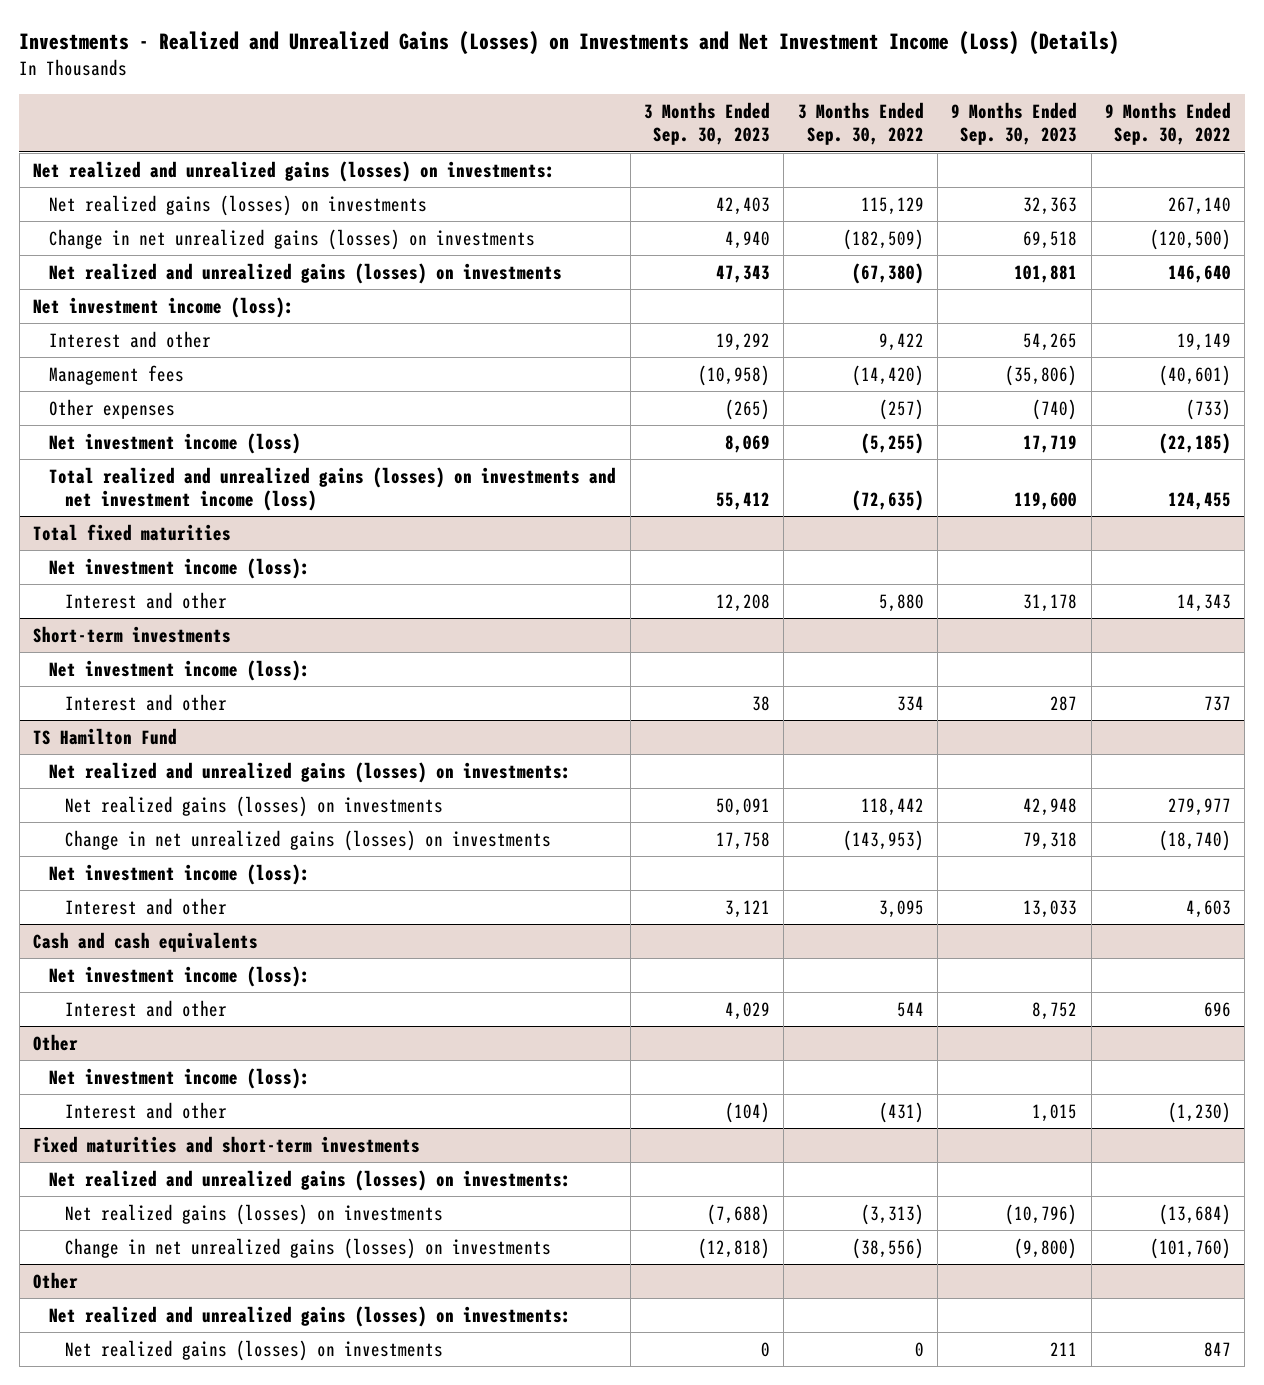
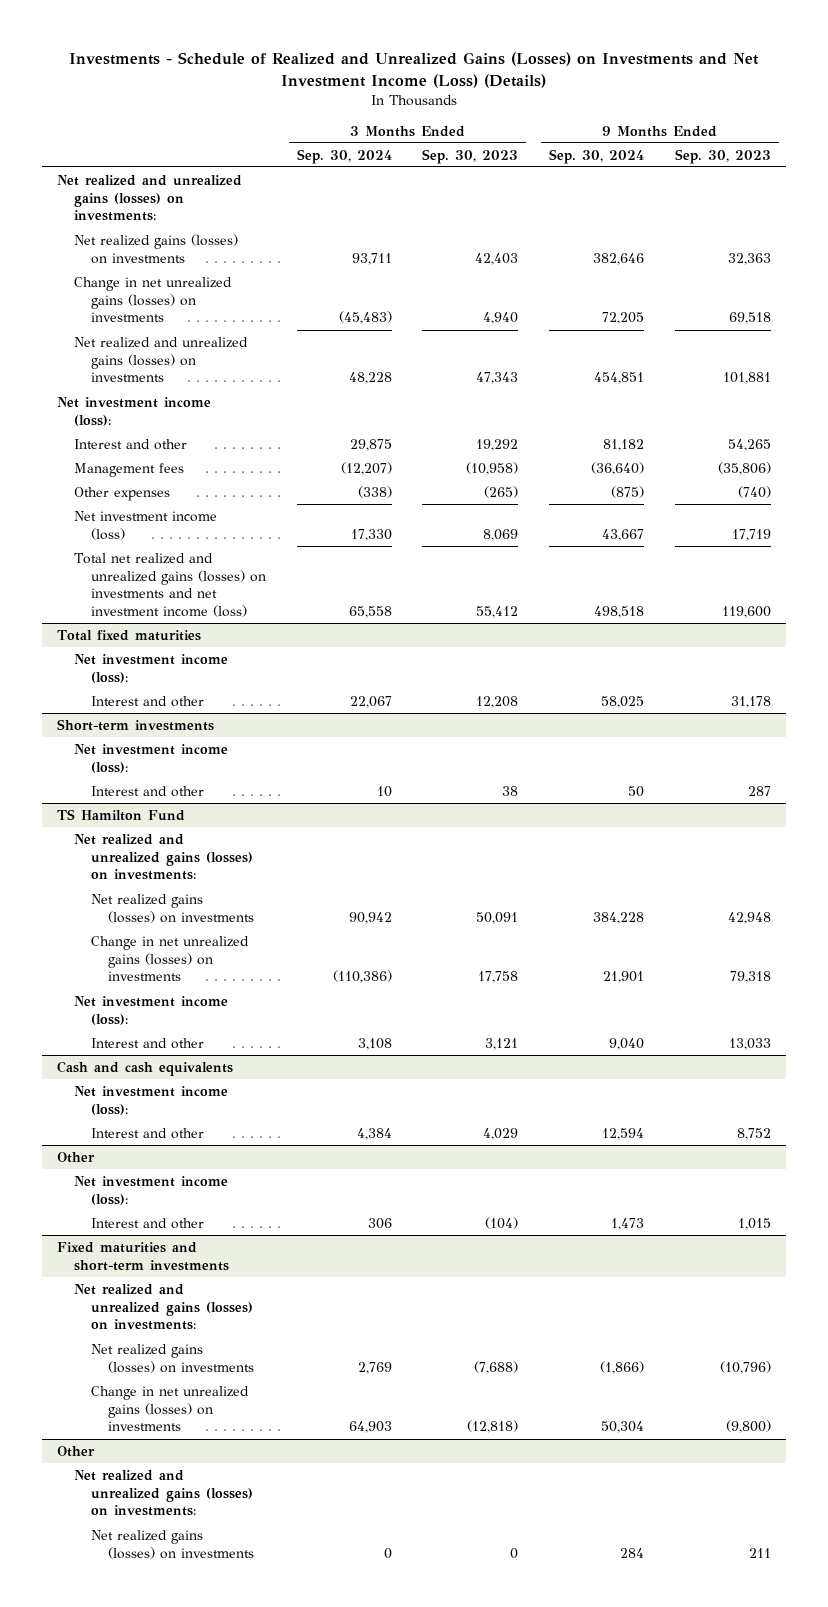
[19,31,1120,56] Investments - Realized and Unrealized Gains (Losses) on Investments and Net Investment Income (Loss) (Details) -> [68,51,759,88] Investments - Schedule of Realized and Unrealized Gains (Losses) on Investments and Net Investment Income (Loss) (Details)
[797,102,924,146] 3 Months Ended Sep. 30, 2022 -> none
[1105,102,1232,146] 9 Months Ended Sep. 30, 2022 -> none
none -> [296,148,392,164] Sep. 30, 2024
none -> [549,148,645,164] Sep. 30, 2024
[49,466,617,511] Total realized and unrealized gains (losses) on investments and net investment income (loss) -> [74,552,267,618] Total net realized and unrealized gains (losses) on investments and net investment income (loss)

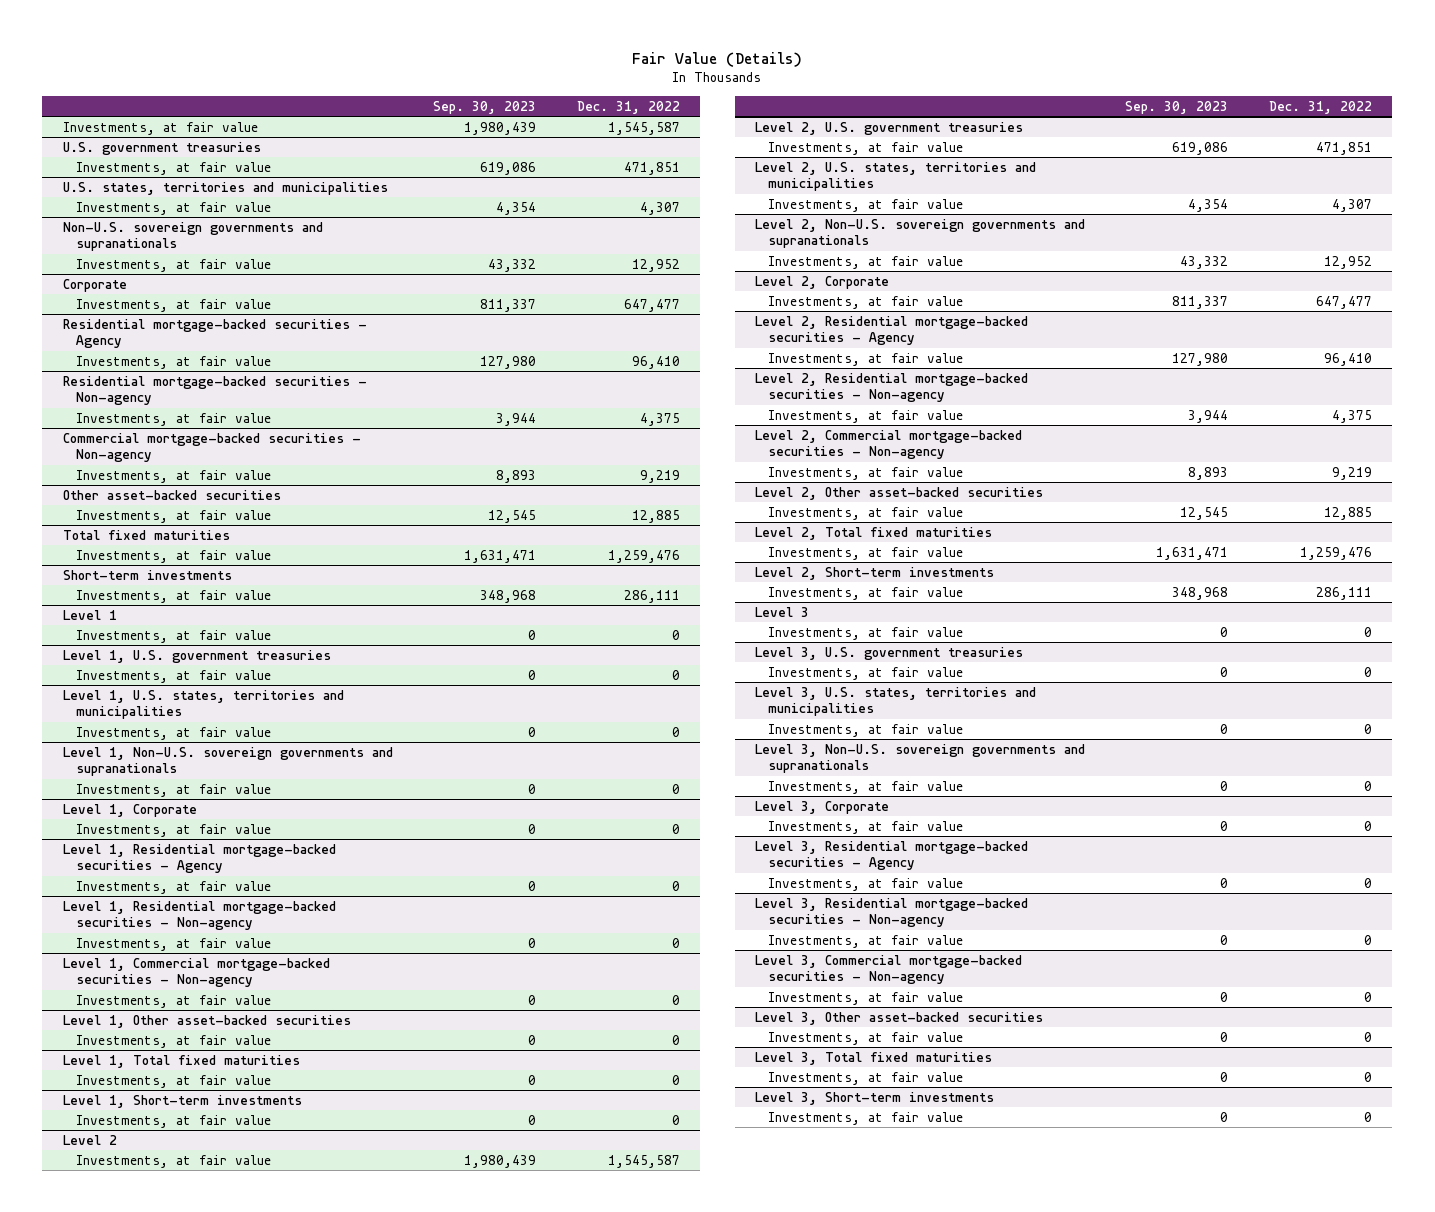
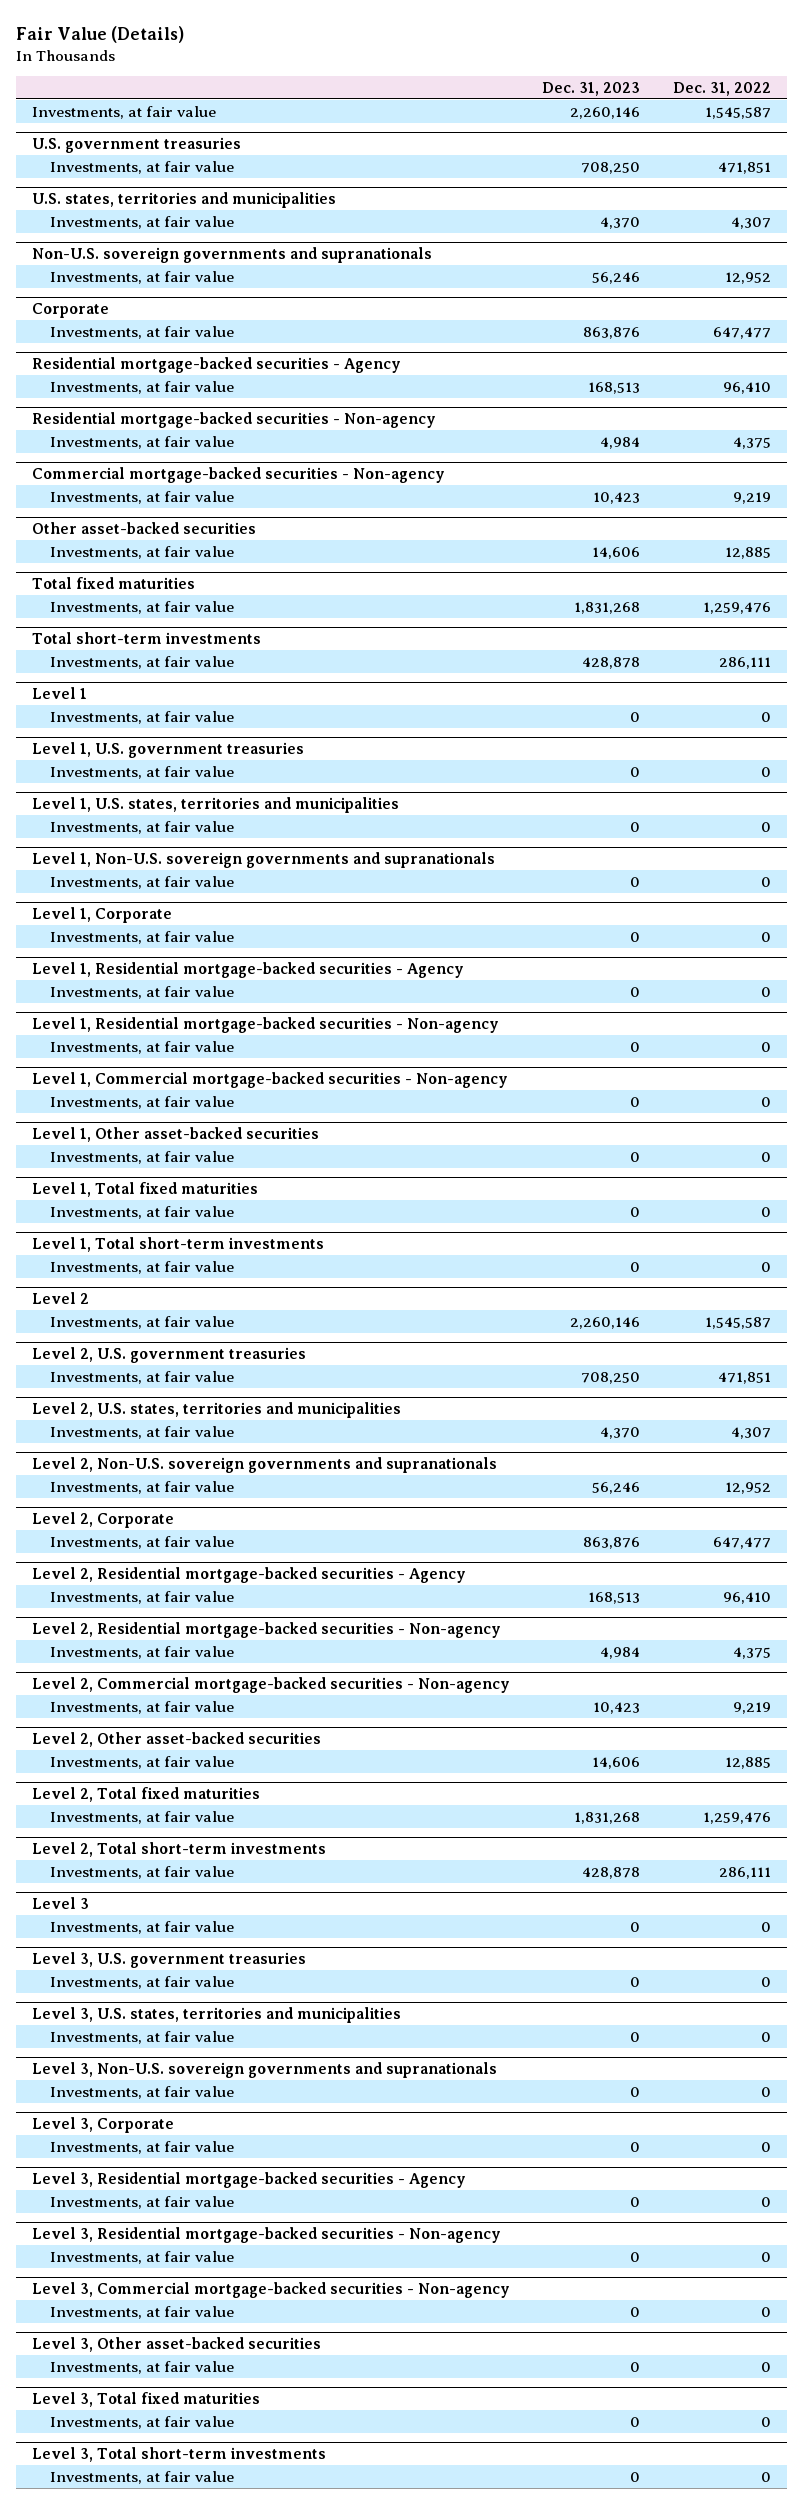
[433,100,537,114] Sep. 30, 2023 -> none
none -> [542,81,641,96] Dec. 31, 2023
[62,569,232,580] Short-term investments -> [32,631,262,644] Total short-term investments
[62,1094,302,1108] Level 1, Short-term investments -> [32,1236,325,1252] Level 1, Total short-term investments
[754,566,994,580] Level 2, Short-term investments -> [32,1841,327,1857] Level 2, Total short-term investments
[754,1091,994,1105] Level 3, Short-term investments -> [32,2446,327,2462] Level 3, Total short-term investments

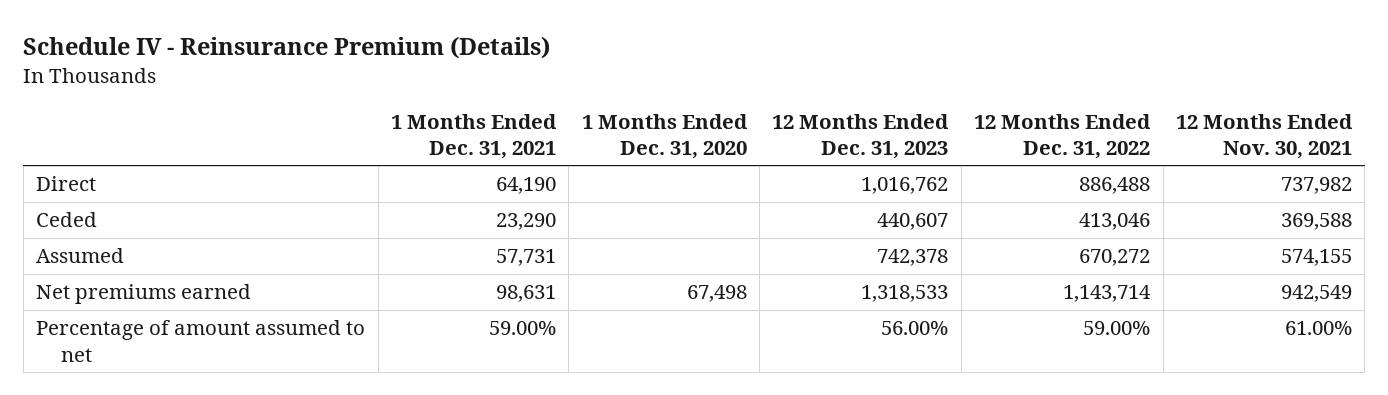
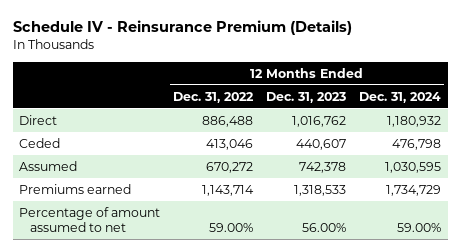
[390,113,557,160] 1 Months Ended Dec. 31, 2021 -> none
[581,113,748,160] 1 Months Ended Dec. 31, 2020 -> none
[1175,113,1353,160] 12 Months Ended Nov. 30, 2021 -> none
none -> [359,91,442,103] Dec. 31, 2024
[36,284,252,305] Net premiums earned -> [19,183,132,194] Premiums earned

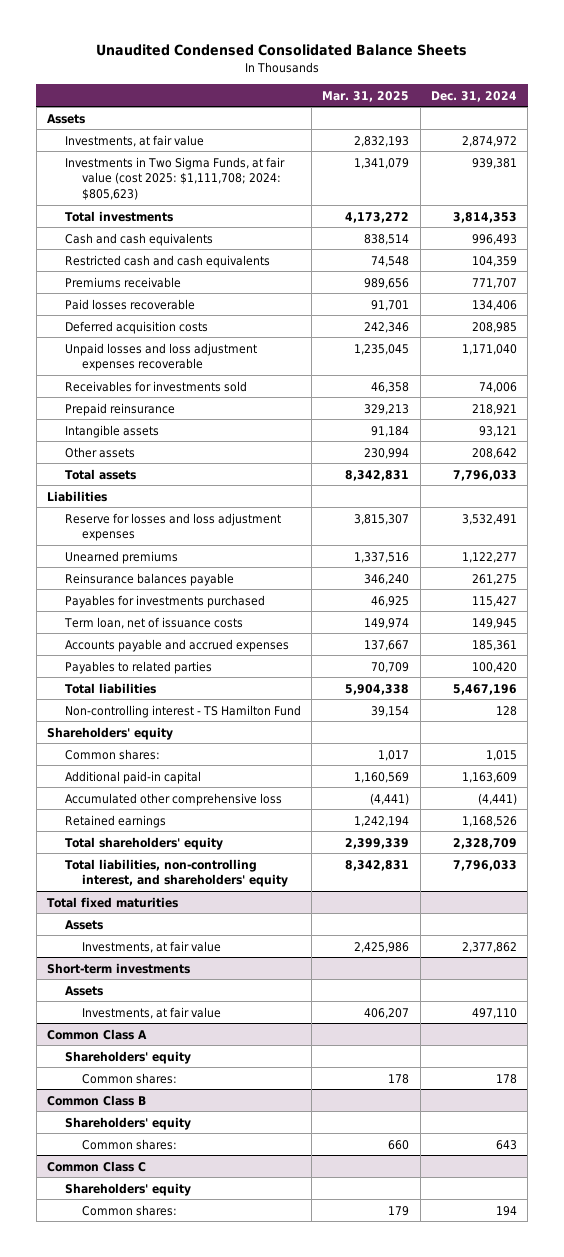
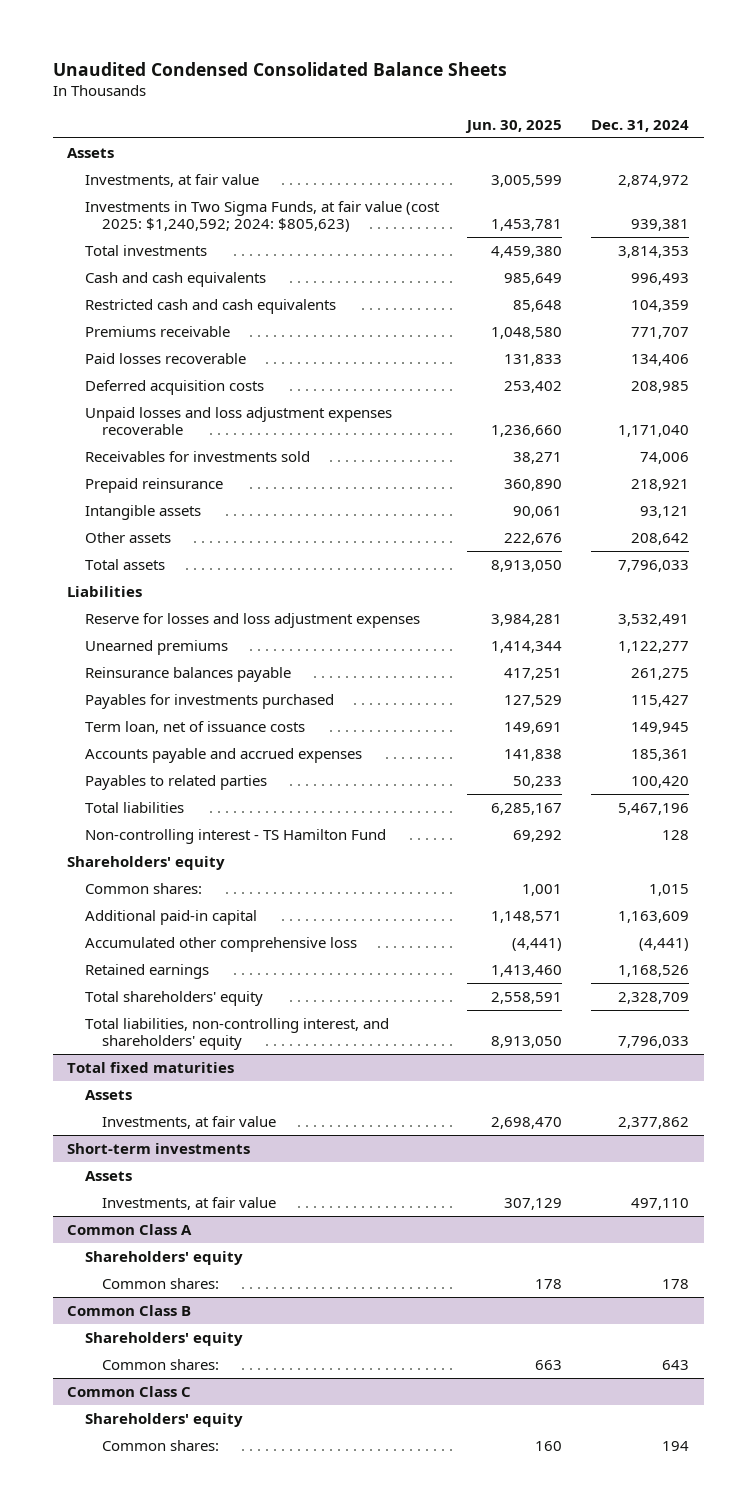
[322,90,410,102] Mar. 31, 2025 -> none
none -> [465,120,563,134] Jun. 30, 2025
[64,156,285,200] Investments in Two Sigma Funds, at fair value (cost 2025: $1,111,708; 2024: $805,623) -> [84,200,440,233] Investments in Two Sigma Funds, at fair value (cost 2025: $1,240,592; 2024: $805,623)

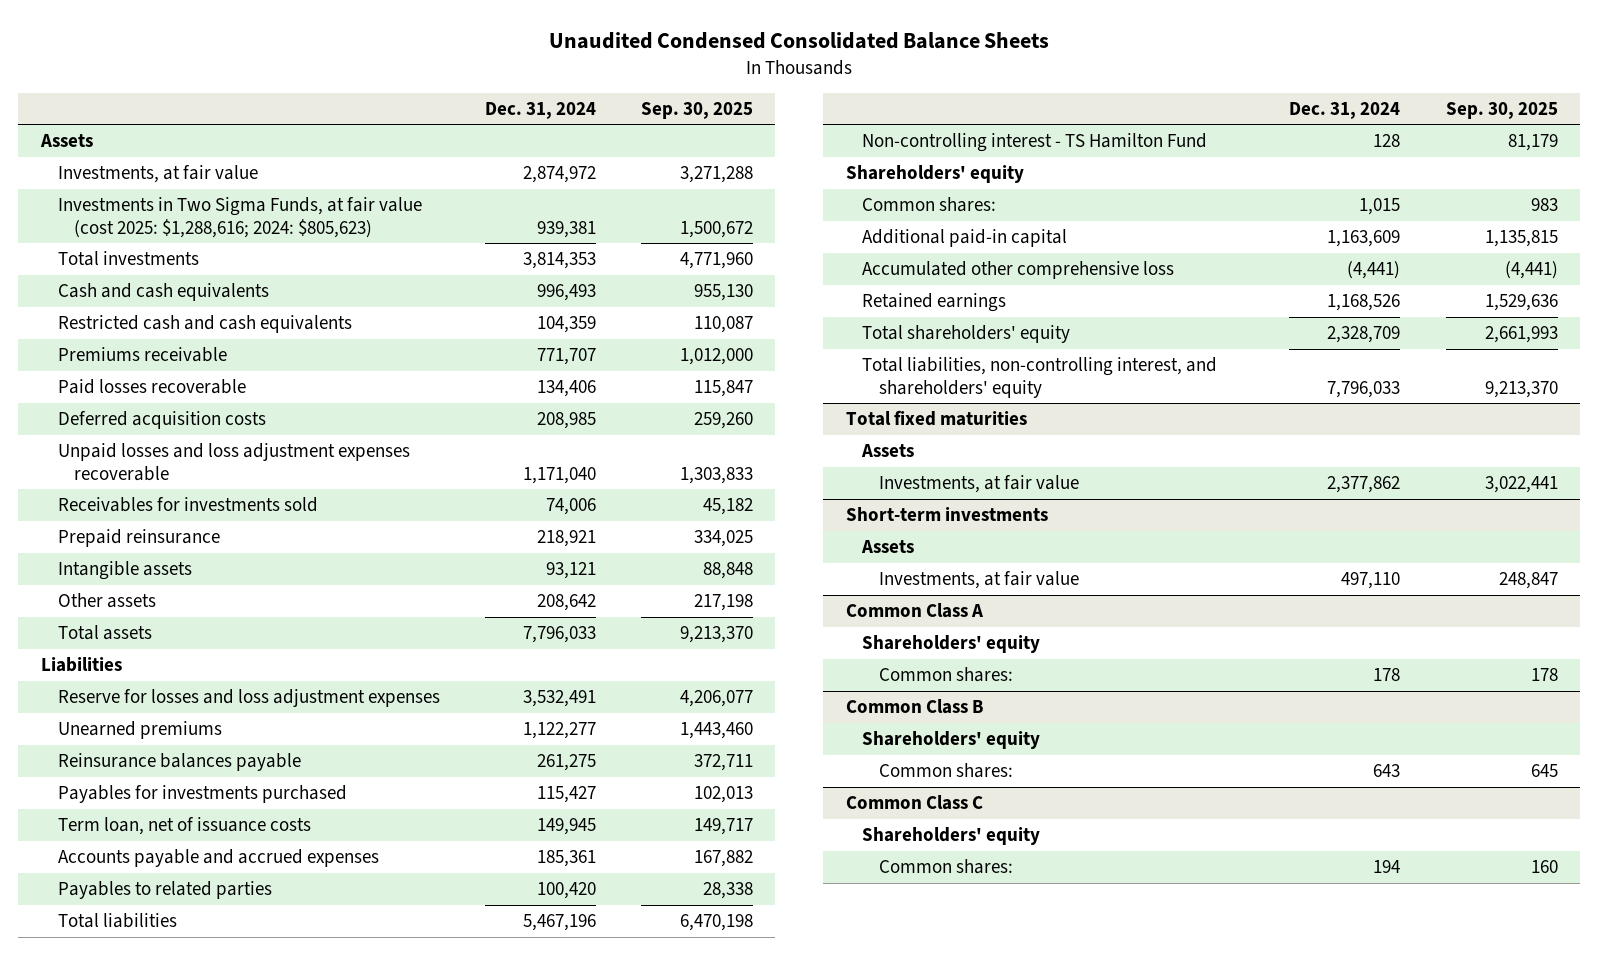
[465,120,563,134] Jun. 30, 2025 -> none
none -> [640,101,753,119] Sep. 30, 2025
[84,200,440,233] Investments in Two Sigma Funds, at fair value (cost 2025: $1,240,592; 2024: $805,623) -> [57,197,422,238] Investments in Two Sigma Funds, at fair value (cost 2025: $1,288,616; 2024: $805,623)

